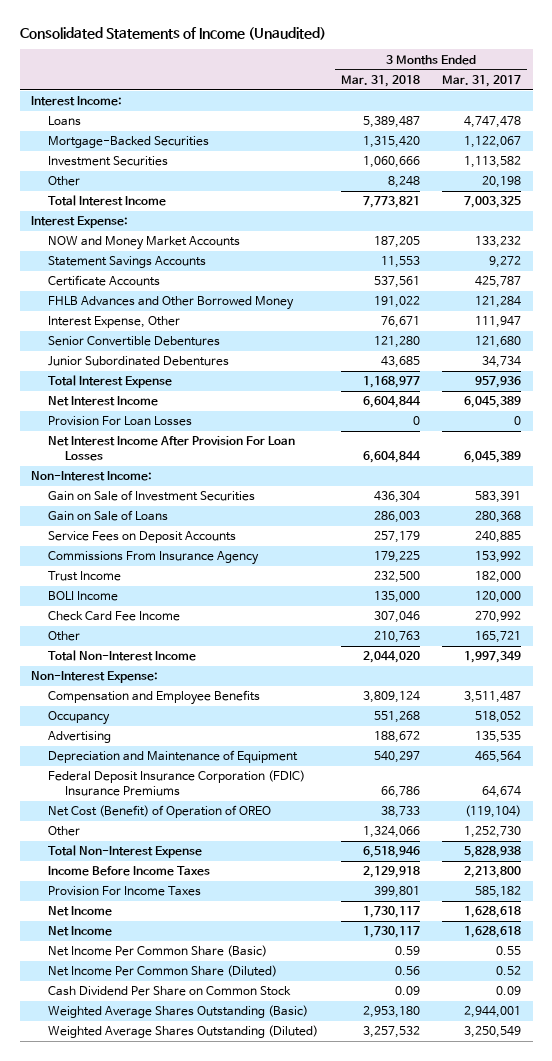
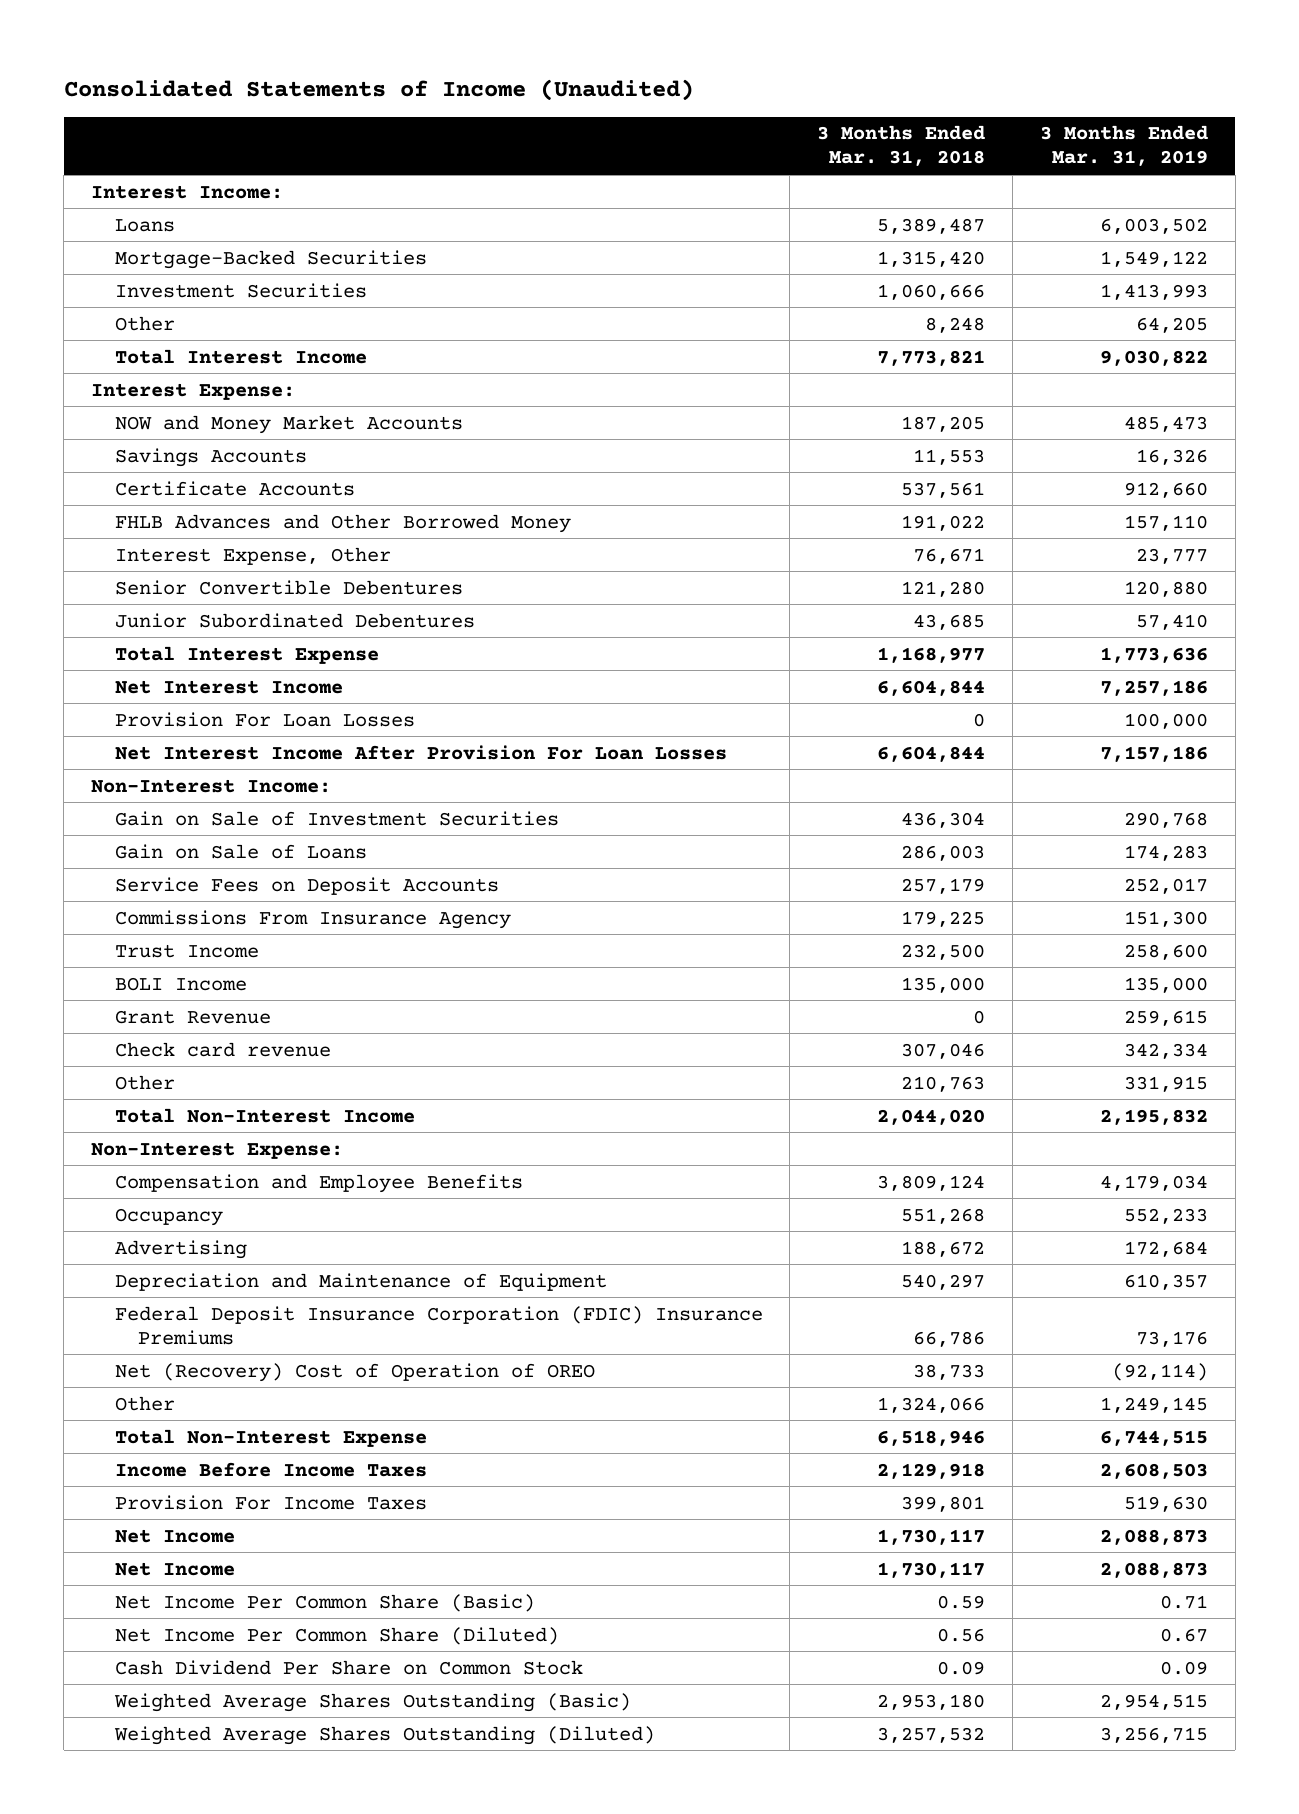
[442,74,522,87] Mar. 31, 2017 -> none
none -> [1039,125,1208,167] 3 Months Ended Mar. 31, 2019
[47,256,206,269] Statement Savings Accounts -> [114,447,307,467] Savings Accounts
none -> [114,1009,271,1024] Grant Revenue
[47,611,180,622] Check Card Fee Income -> [114,1041,331,1057] Check card revenue
[47,805,271,819] Net Cost (Benefit) of Operation of OREO -> [114,1362,595,1382] Net (Recovery) Cost of Operation of OREO

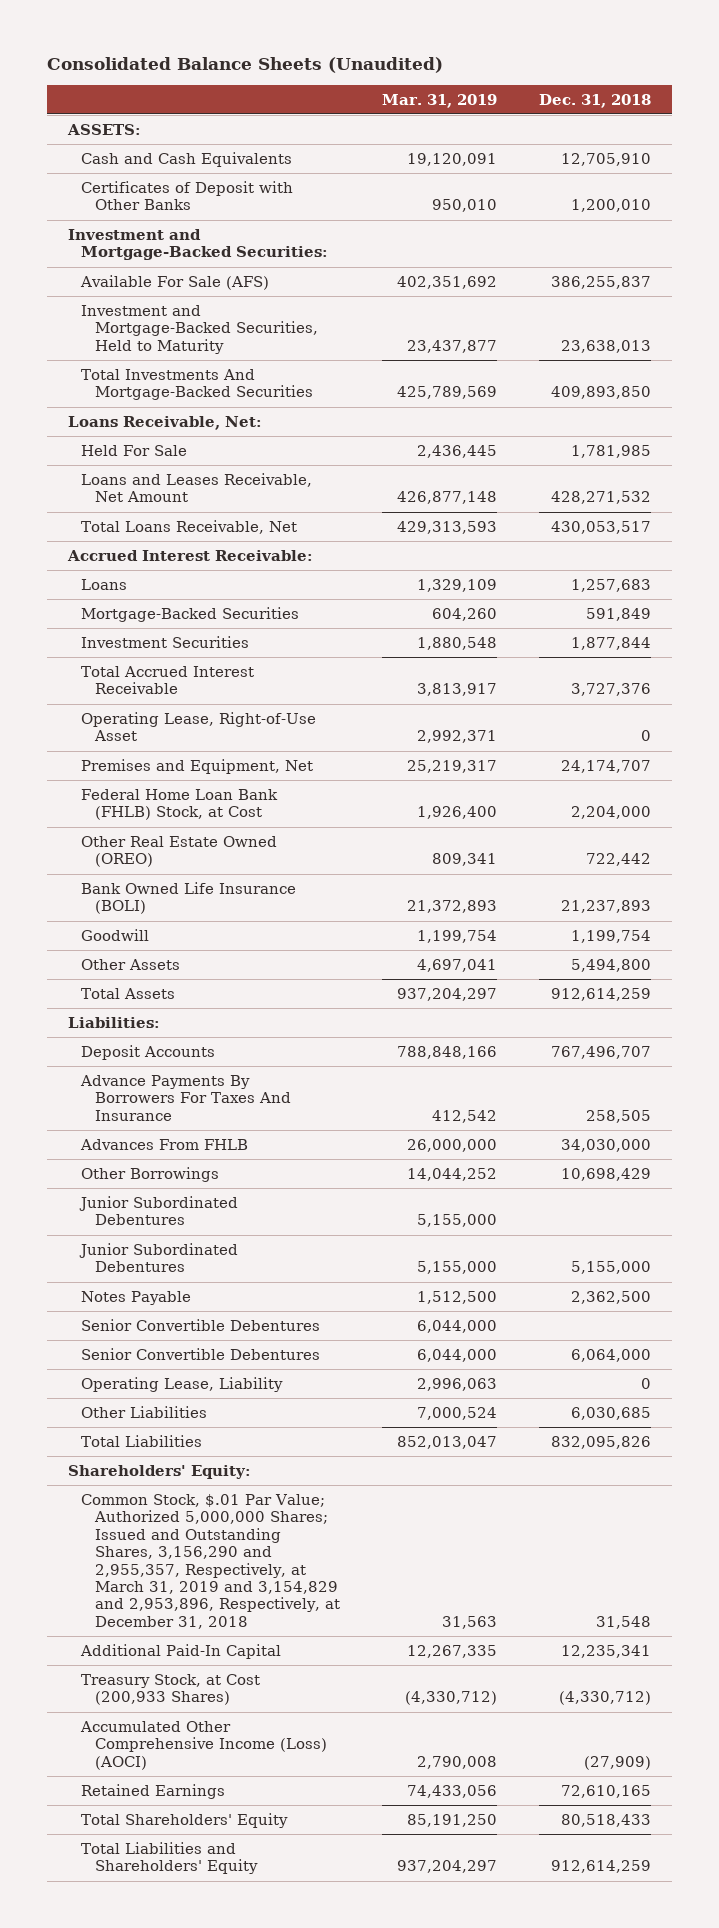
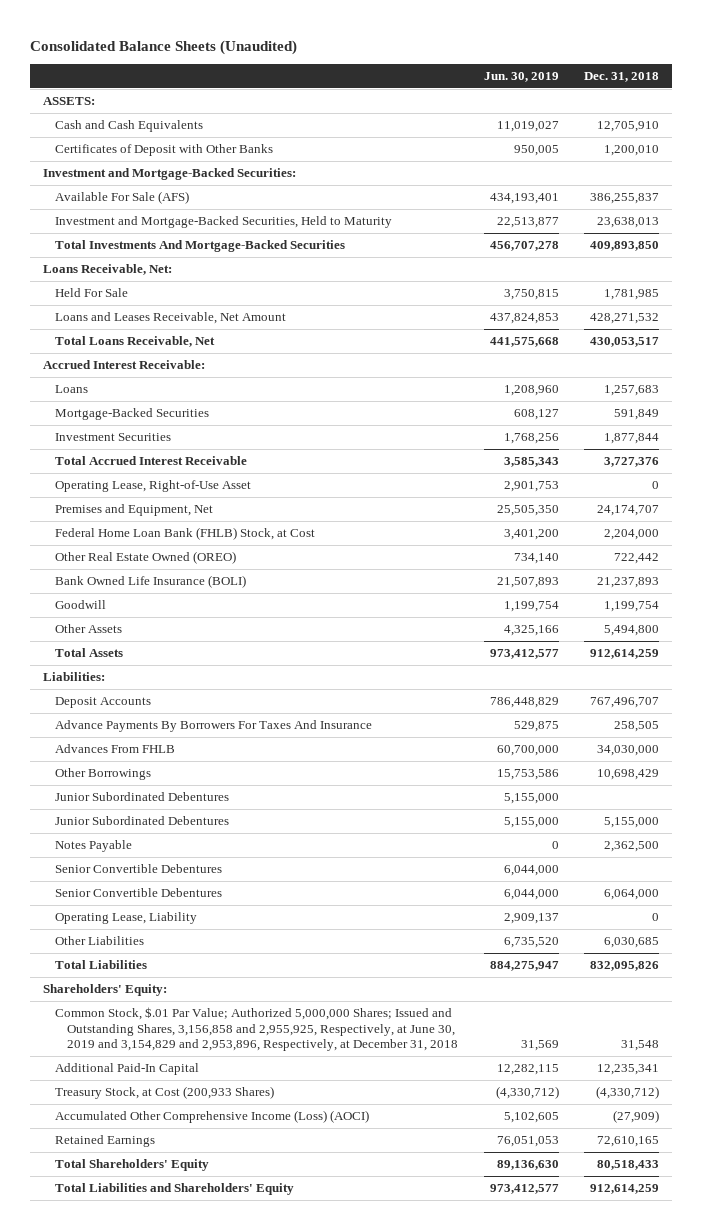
[381,93,497,108] Mar. 31, 2019 -> none
none -> [483,71,559,82] Jun. 30, 2019
[81,1493,340,1629] Common Stock, $.01 Par Value; Authorized 5,000,000 Shares; Issued and Outstanding Shares, 3,156,290 and 2,955,357, Respectively, at March 31, 2019 and 3,154,829 and 2,953,896, Respectively, at December 31, 2018 -> [55,1007,458,1052] Common Stock, $.01 Par Value; Authorized 5,000,000 Shares; Issued and Outstanding Shares, 3,156,858 and 2,955,925, Respectively, at June 30, 2019 and 3,154,829 and 2,953,896, Respectively, at December 31, 2018

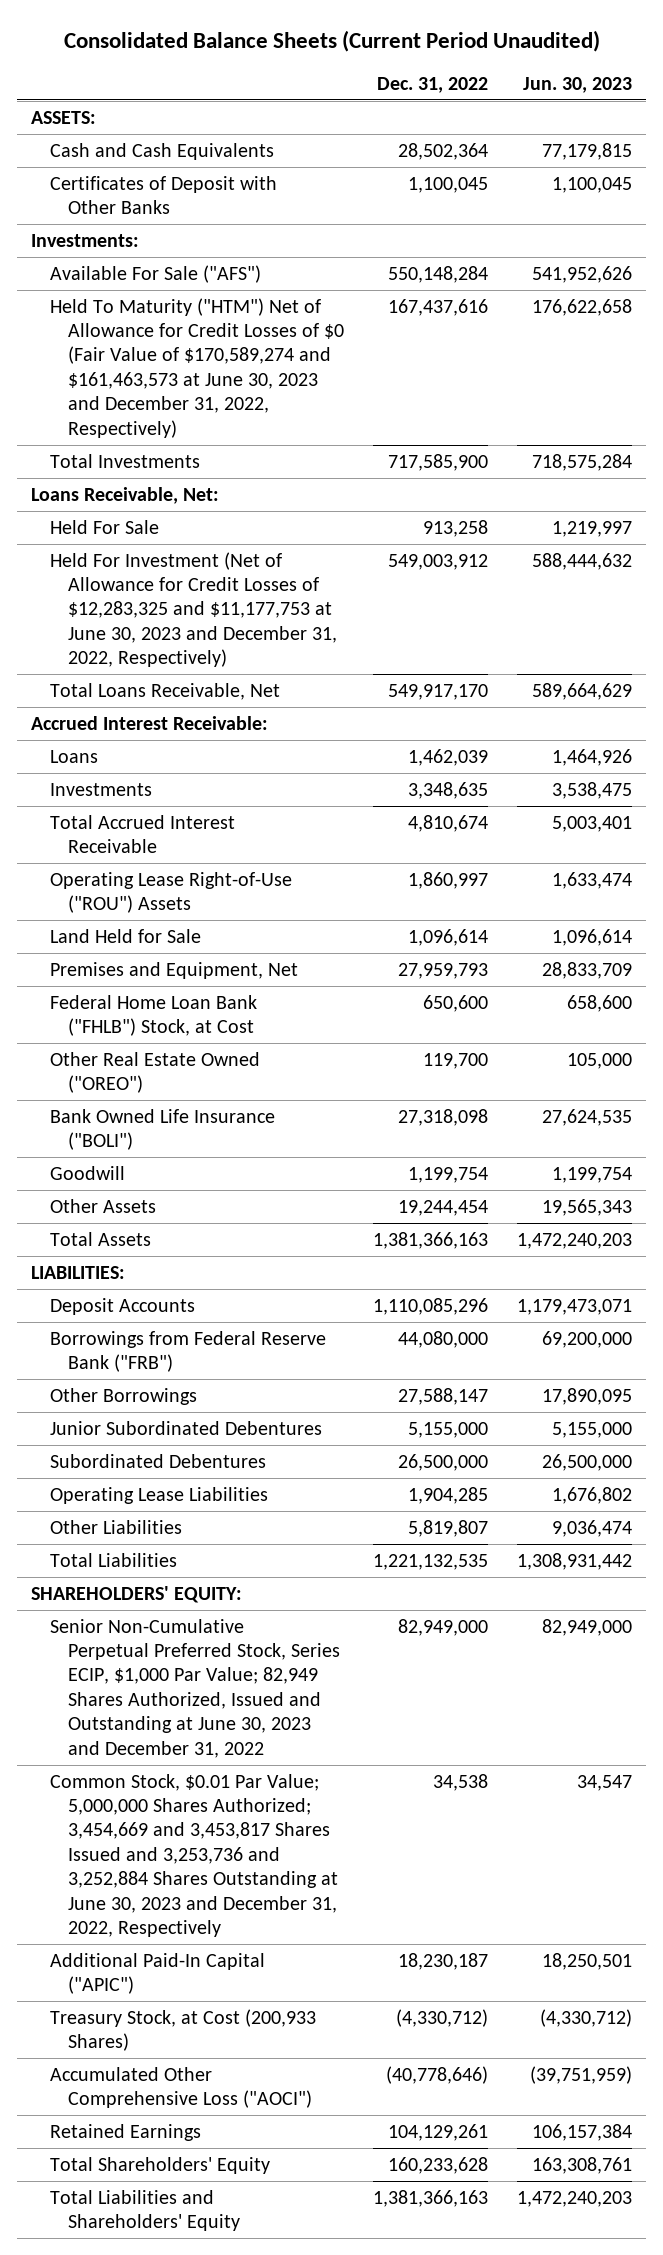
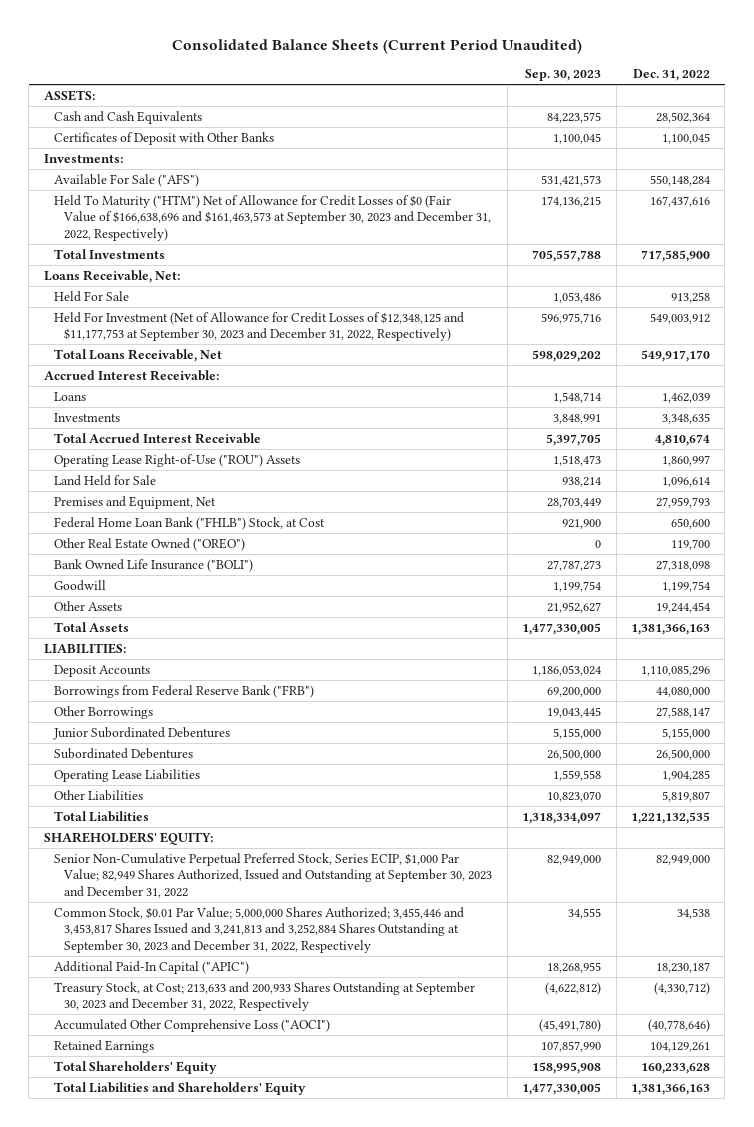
[522,76,632,93] Jun. 30, 2023 -> none
none -> [525,69,602,82] Sep. 30, 2023
[49,297,344,438] Held To Maturity ("HTM") Net of Allowance for Credit Losses of $0 (Fair Value of $170,589,274 and $161,463,573 at June 30, 2023 and December 31, 2022, Respectively) -> [53,194,492,241] Held To Maturity ("HTM") Net of Allowance for Credit Losses of $0 (Fair Value of $166,638,696 and $161,463,573 at September 30, 2023 and December 31, 2022, Respectively)
[49,551,337,668] Held For Investment (Net of Allowance for Credit Losses of $12,283,325 and $11,177,753 at June 30, 2023 and December 31, 2022, Respectively) -> [53,311,464,342] Held For Investment (Net of Allowance for Credit Losses of $12,348,125 and $11,177,753 at September 30, 2023 and December 31, 2022, Respectively)
[49,1618,340,1758] Senior Non-Cumulative Perpetual Preferred Stock, Series ECIP, $1,000 Par Value; 82,949 Shares Authorized, Issued and Outstanding at June 30, 2023 and December 31, 2022 -> [53,852,493,898] Senior Non-Cumulative Perpetual Preferred Stock, Series ECIP, $1,000 Par Value; 82,949 Shares Authorized, Issued and Outstanding at September 30, 2023 and December 31, 2022
[49,1773,338,1937] Common Stock, $0.01 Par Value; 5,000,000 Shares Authorized; 3,454,669 and 3,453,817 Shares Issued and 3,253,736 and 3,252,884 Shares Outstanding at June 30, 2023 and December 31, 2022, Respectively -> [53,906,464,953] Common Stock, $0.01 Par Value; 5,000,000 Shares Authorized; 3,455,446 and 3,453,817 Shares Issued and 3,241,813 and 3,252,884 Shares Outstanding at September 30, 2023 and December 31, 2022, Respectively
[49,2008,316,2052] Treasury Stock, at Cost (200,933 Shares) -> [53,981,475,1012] Treasury Stock, at Cost; 213,633 and 200,933 Shares Outstanding at September 30, 2023 and December 31, 2022, Respectively

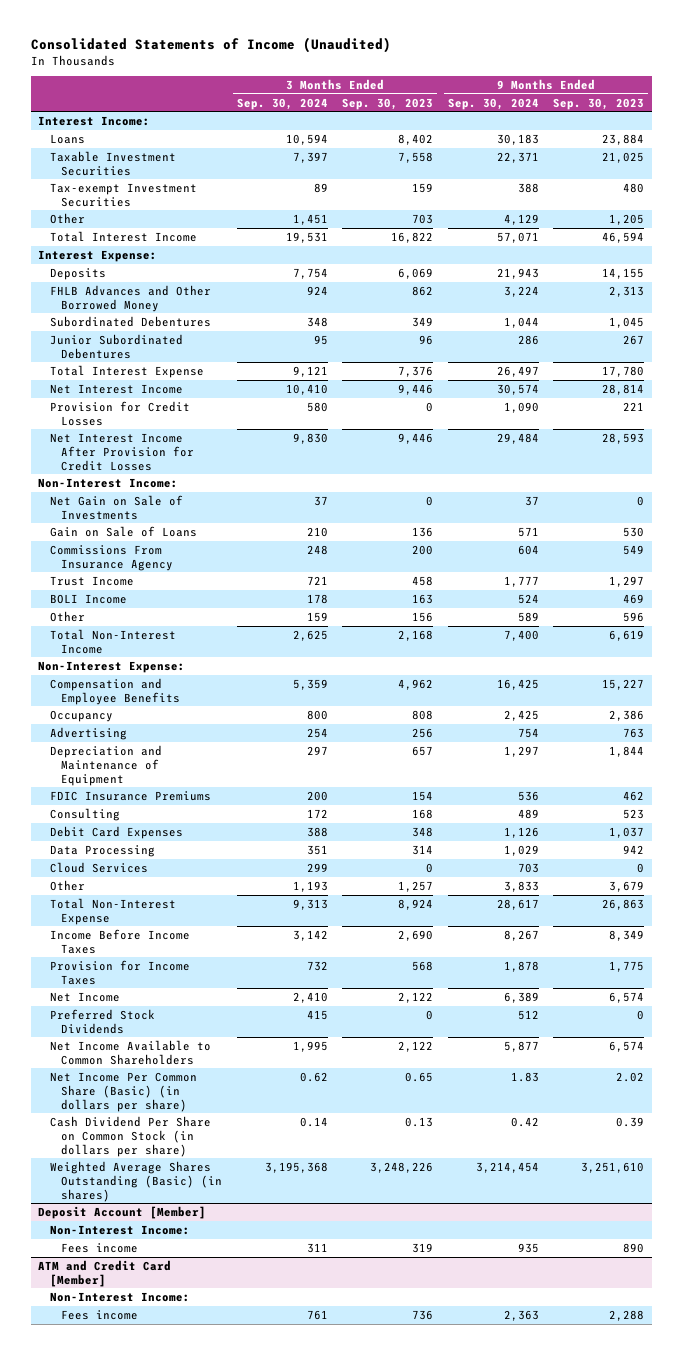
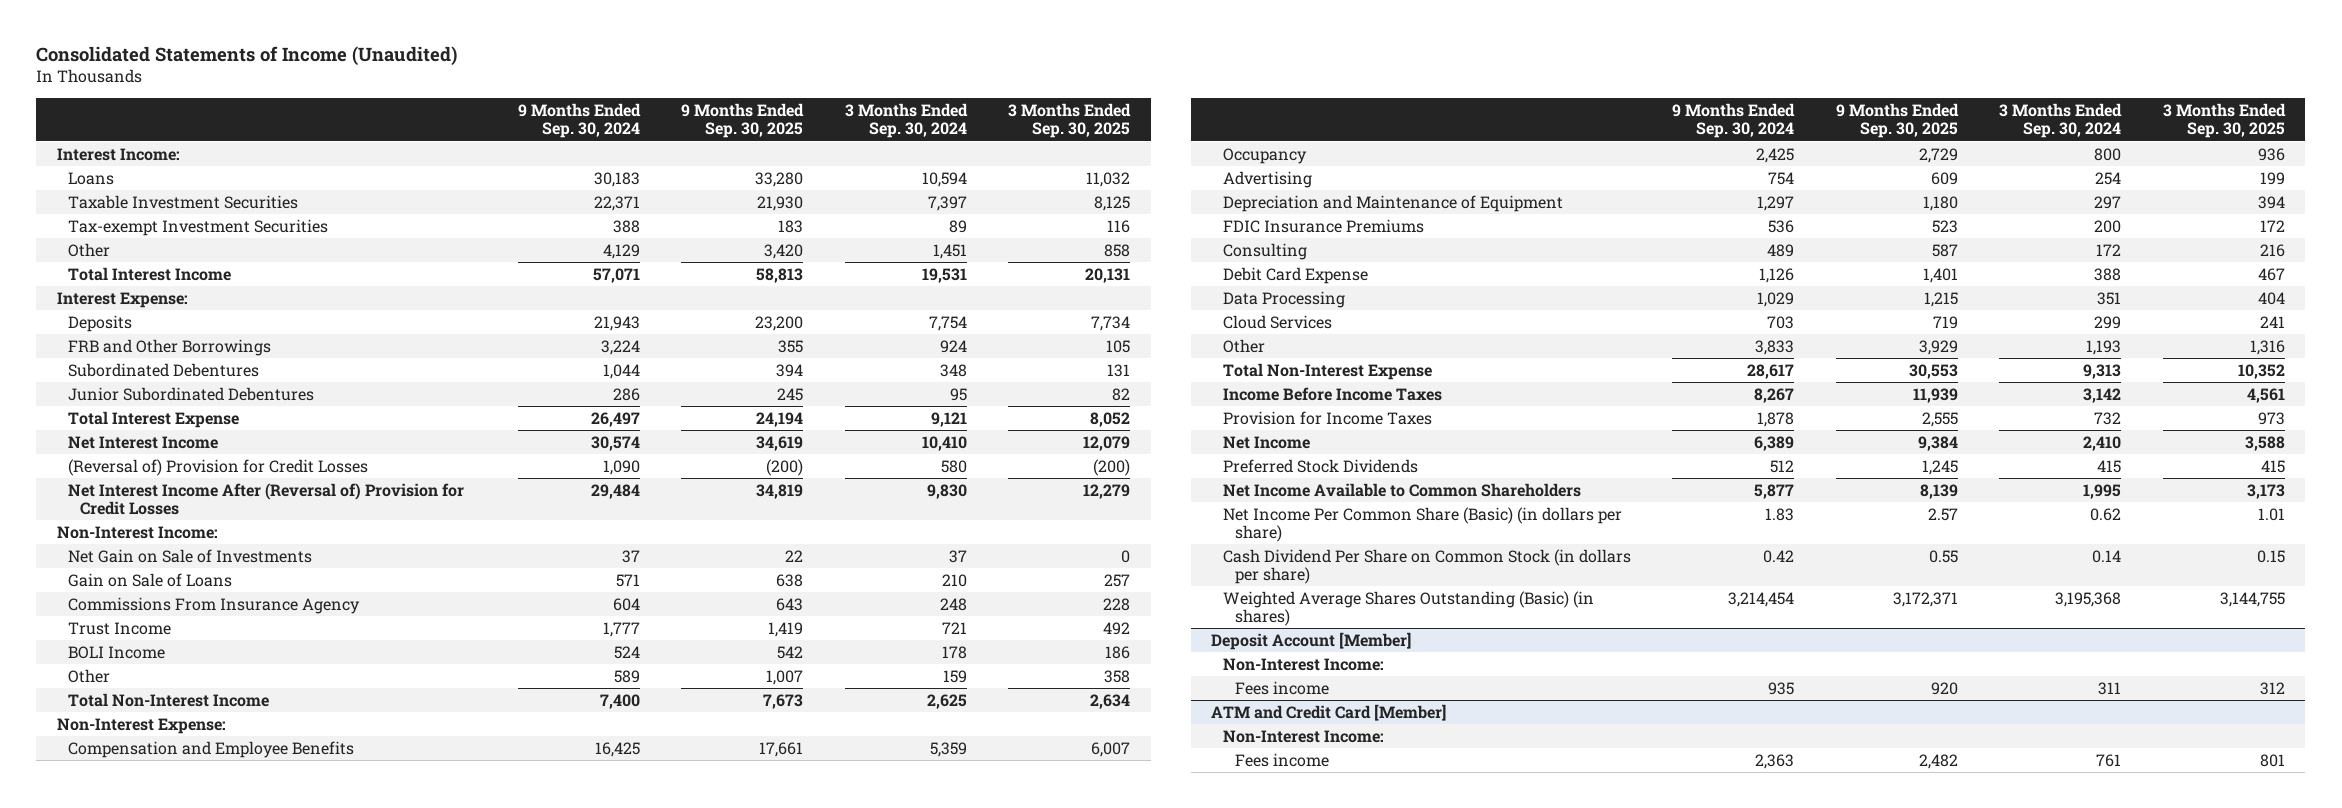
[342,97,434,110] Sep. 30, 2023 -> none
[553,97,645,110] Sep. 30, 2023 -> none
none -> [681,102,805,139] 9 Months Ended Sep. 30, 2025
none -> [1008,102,1132,139] 3 Months Ended Sep. 30, 2025
[49,284,211,312] FHLB Advances and Other Borrowed Money -> [68,338,272,356] FRB and Other Borrowings
[49,400,190,426] Provision for Credit Losses -> [68,458,369,476] (Reversal of) Provision for Credit Losses
[49,432,195,471] Net Interest Income After Provision for Credit Losses -> [68,482,465,516] Net Interest Income After (Reversal of) Provision for Credit Losses
[49,825,183,839] Debit Card Expenses -> [1222,266,1368,284] Debit Card Expense

